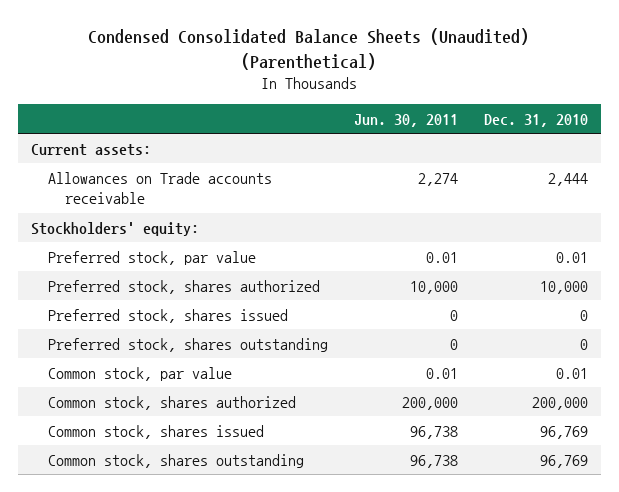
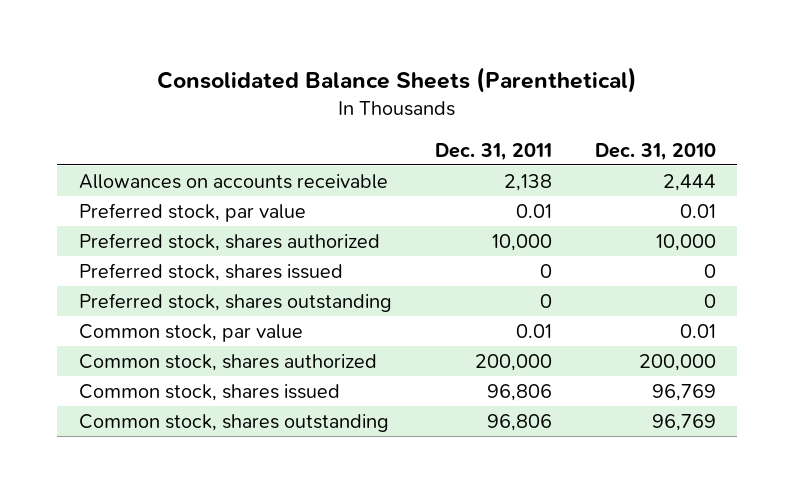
[88,28,530,70] Condensed Consolidated Balance Sheets (Unaudited) (Parenthetical) -> [157,67,638,94] Consolidated Balance Sheets (Parenthetical)
[353,113,458,127] Jun. 30, 2011 -> none
none -> [434,142,552,161] Dec. 31, 2011
[31,143,152,156] Current assets: -> none
[31,221,200,236] Stockholders' equity: -> none
[47,171,272,204] Allowances on Trade accounts receivable -> [78,173,388,189] Allowances on accounts receivable

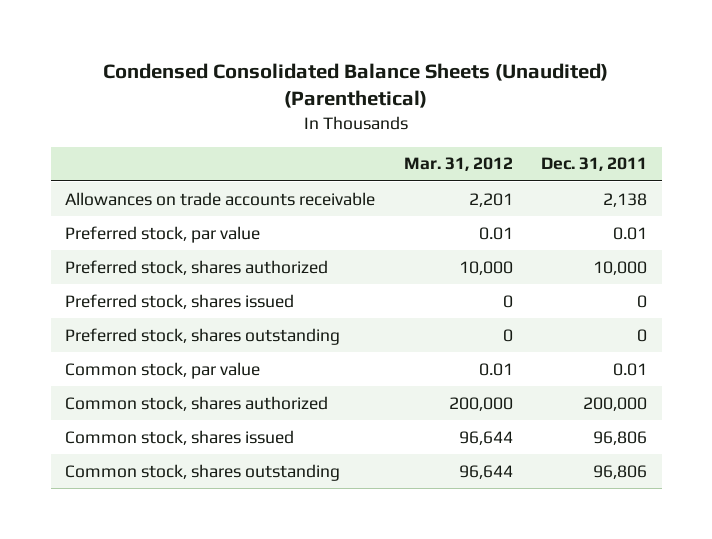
[157,67,638,94] Consolidated Balance Sheets (Parenthetical) -> [103,62,609,109] Condensed Consolidated Balance Sheets (Unaudited) (Parenthetical)
[594,142,716,161] Dec. 31, 2010 -> none
none -> [403,157,513,172] Mar. 31, 2012
[78,173,388,189] Allowances on accounts receivable -> [64,191,375,206] Allowances on trade accounts receivable

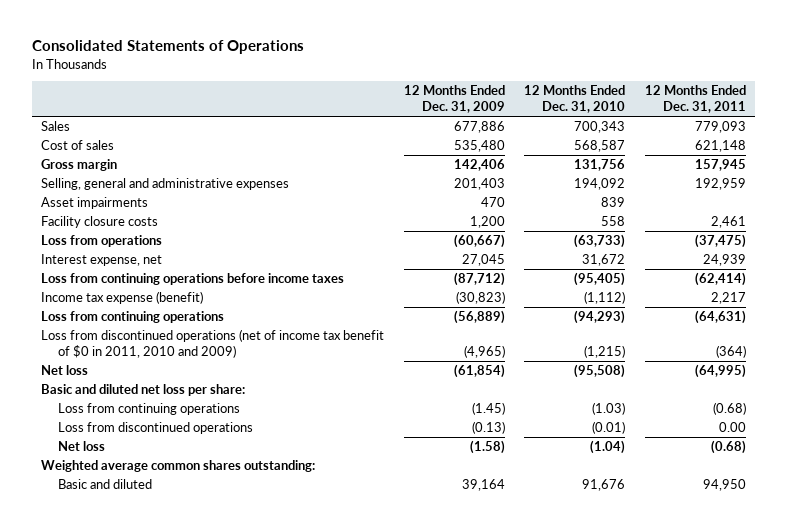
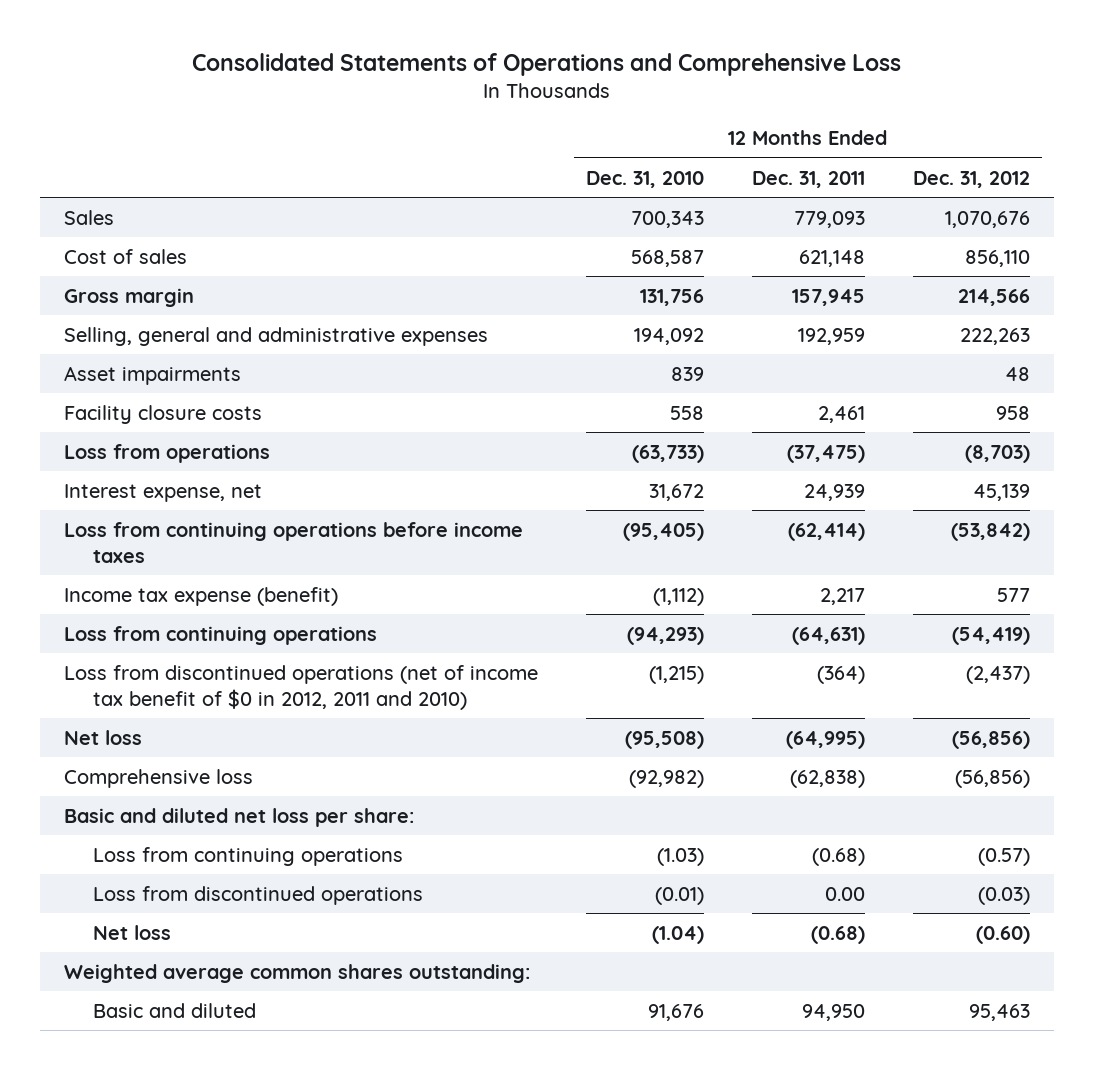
[31,40,304,55] Consolidated Statements of Operations -> [191,53,901,77] Consolidated Statements of Operations and Comprehensive Loss
[403,85,505,114] 12 Months Ended Dec. 31, 2009 -> none
none -> [912,170,1030,188] Dec. 31, 2012
[41,329,385,359] Loss from discontinued operations (net of income tax benefit of $0 in 2011, 2010 and 2009) -> [63,664,538,710] Loss from discontinued operations (net of income tax benefit of $0 in 2012, 2011 and 2010)
none -> [63,768,253,788] Comprehensive loss

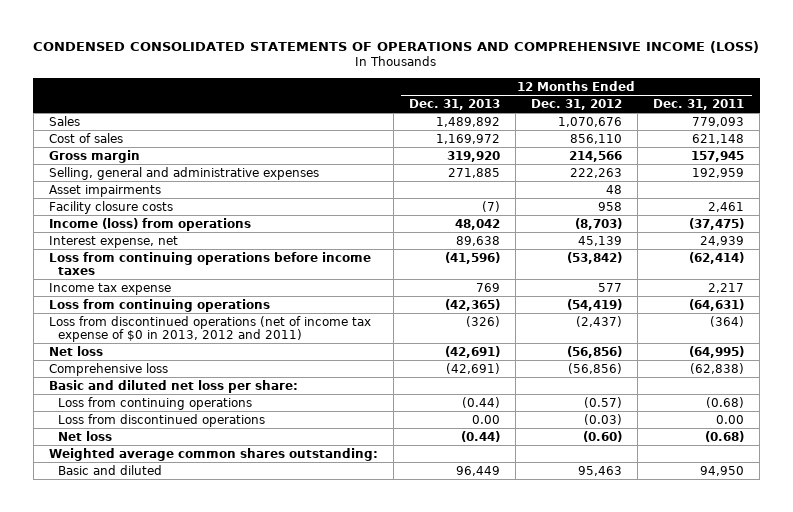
[191,53,901,77] Consolidated Statements of Operations and Comprehensive Loss -> [33,40,760,53] CONDENSED CONSOLIDATED STATEMENTS OF OPERATIONS AND COMPREHENSIVE INCOME (LOSS)
[585,170,704,188] Dec. 31, 2010 -> none
none -> [408,98,500,110] Dec. 31, 2013
[63,443,270,463] Loss from operations -> [48,217,251,231] Income (loss) from operations
[63,586,338,606] Income tax expense (benefit) -> [48,282,171,295] Income tax expense
[63,664,538,710] Loss from discontinued operations (net of income tax benefit of $0 in 2012, 2011 and 2010) -> [48,315,371,343] Loss from discontinued operations (net of income tax expense of $0 in 2013, 2012 and 2011)

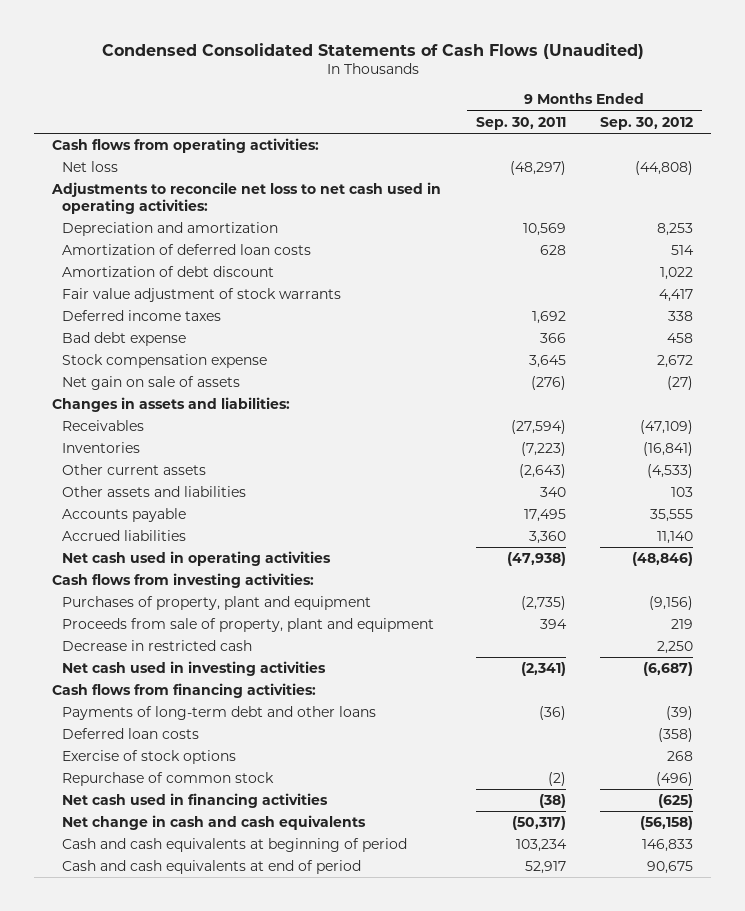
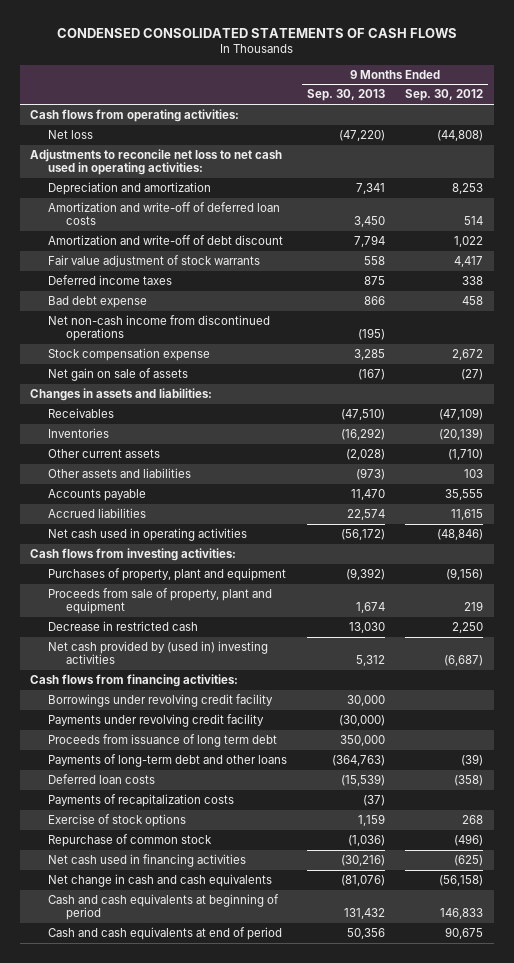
[101,42,644,59] Condensed Consolidated Statements of Cash Flows (Unaudited) -> [56,27,457,38] CONDENSED CONSOLIDATED STATEMENTS OF CASH FLOWS
[475,116,566,130] Sep. 30, 2011 -> none
none -> [307,89,386,102] Sep. 30, 2013
[62,244,312,256] Amortization of deferred loan costs -> [48,202,281,226] Amortization and write-off of deferred loan costs
[62,266,275,278] Amortization of debt discount -> [48,235,284,246] Amortization and write-off of debt discount
none -> [48,315,271,342] Net non-cash income from discontinued operations
[643,442,694,457] (16,841) -> [439,428,484,441] (20,139)
[647,464,694,479] (4,533) -> [448,449,484,461] (1,710)
[657,531,694,545] 11,140 -> [451,509,484,521] 11,615
[62,661,327,677] Net cash used in investing activities -> [48,641,269,665] Net cash provided by (used in) investing activities
none -> [48,694,274,708] Borrowings under revolving credit facility
none -> [48,714,265,728] Payments under revolving credit facility
none -> [48,734,278,748] Proceeds from issuance of long term debt
none -> [48,794,235,808] Payments of recapitalization costs

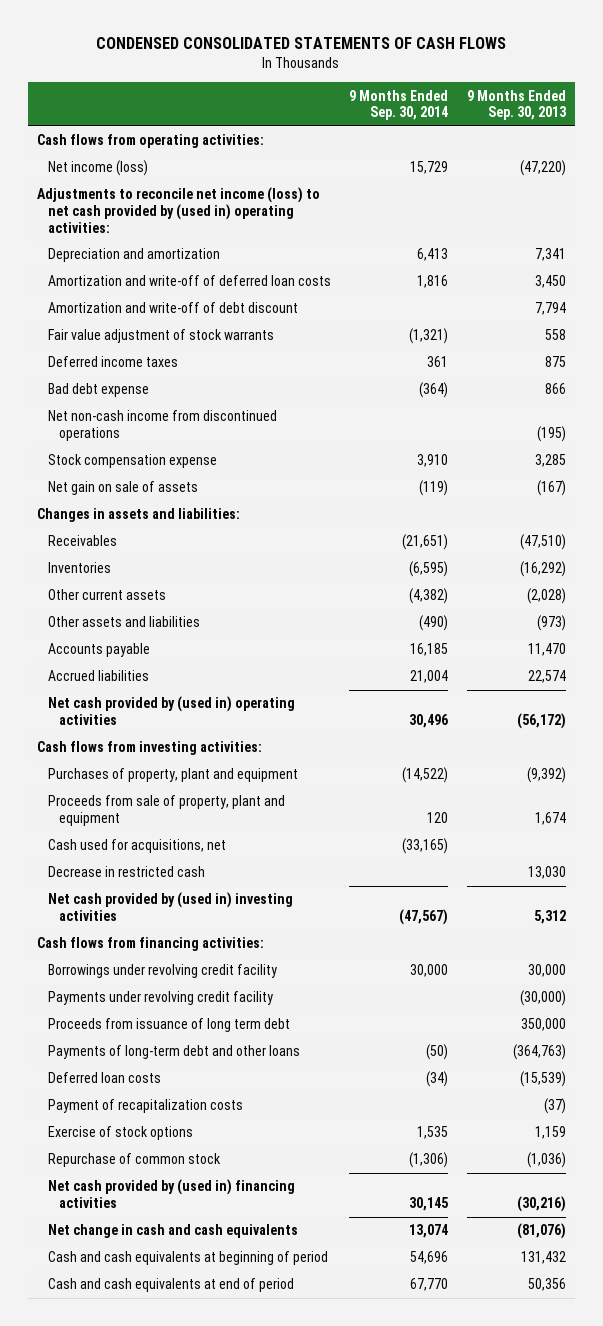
[405,89,484,102] Sep. 30, 2012 -> none
none -> [349,89,449,121] 9 Months Ended Sep. 30, 2014
[48,130,94,140] Net loss -> [48,160,149,177] Net income (loss)
[30,149,283,176] Adjustments to reconcile net loss to net cash used in operating activities: -> [36,187,320,233] Adjustments to reconcile net income (loss) to net cash provided by (used in) operating activities:
[48,528,248,542] Net cash used in operating activities -> [48,696,296,726] Net cash provided by (used in) operating activities
none -> [48,839,227,854] Cash used for acquisitions, net
[48,794,235,808] Payments of recapitalization costs -> [48,1099,244,1114] Payment of recapitalization costs
[48,854,247,868] Net cash used in financing activities -> [48,1179,296,1209] Net cash provided by (used in) financing activities

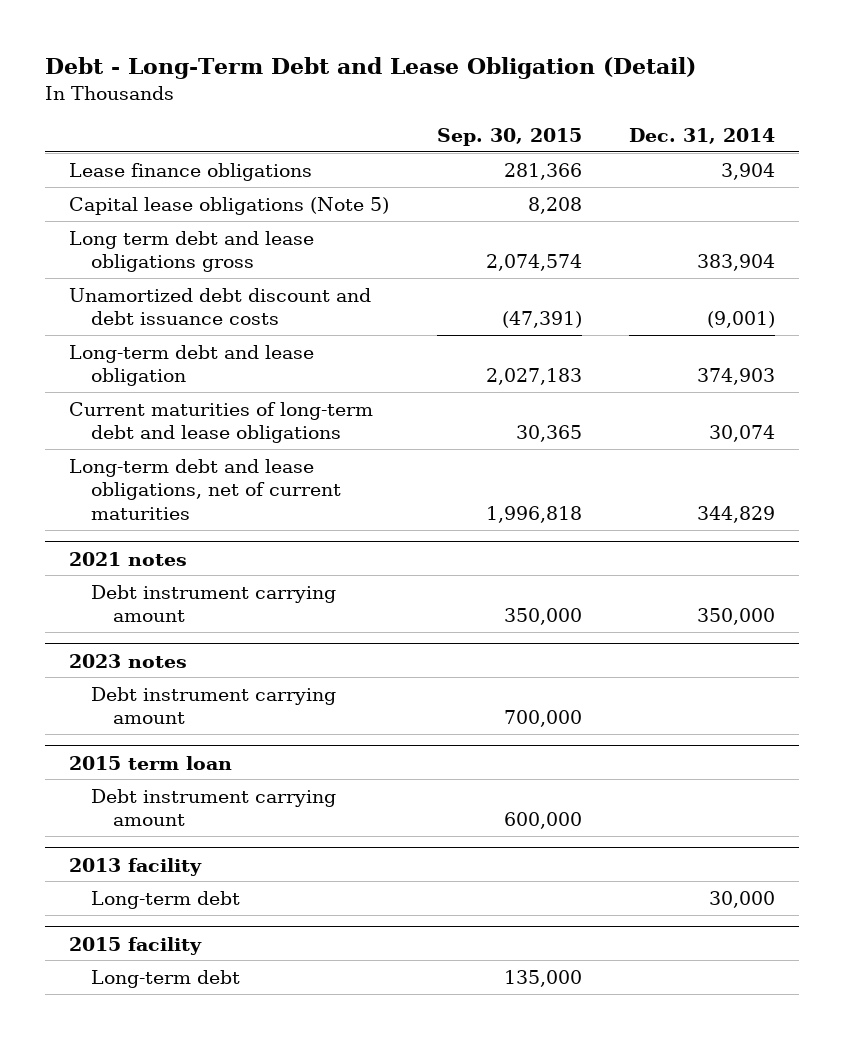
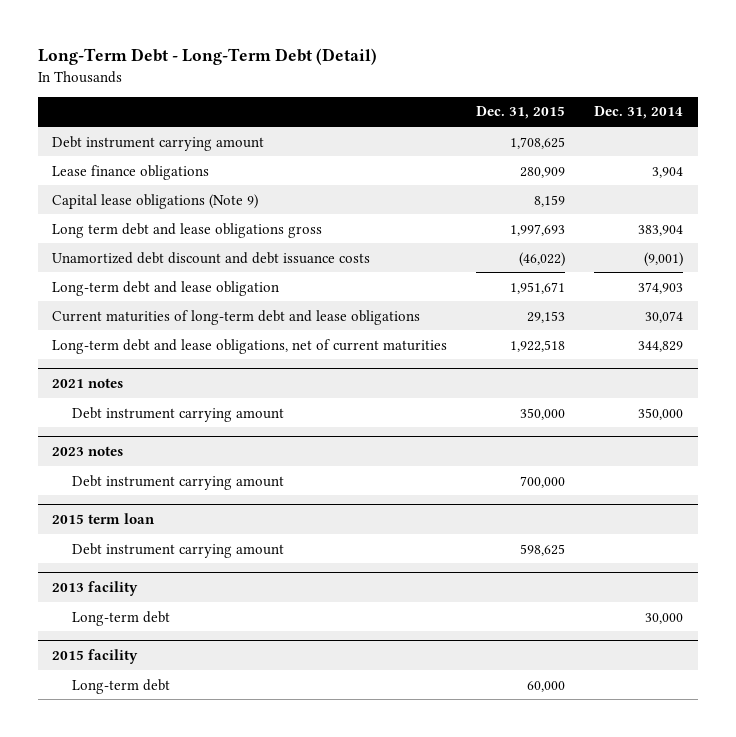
[45,57,697,80] Debt - Long-Term Debt and Lease Obligation (Detail) -> [37,48,377,66] Long-Term Debt - Long-Term Debt (Detail)
[436,127,582,146] Sep. 30, 2015 -> none
none -> [476,106,566,120] Dec. 31, 2015
none -> [52,135,265,151] Debt instrument carrying amount
[69,196,390,215] Capital lease obligations (Note 5) -> [52,193,259,209] Capital lease obligations (Note 9)

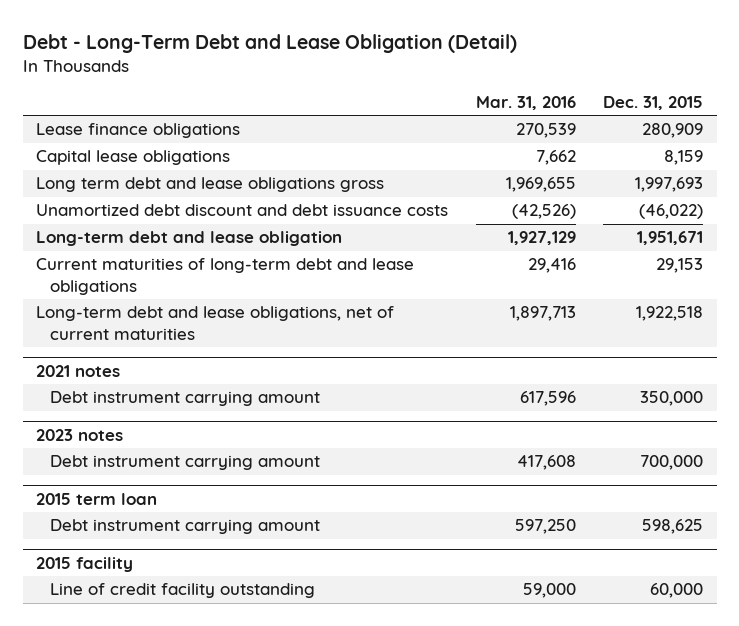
[37,48,377,66] Long-Term Debt - Long-Term Debt (Detail) -> [22,33,517,53] Debt - Long-Term Debt and Lease Obligation (Detail)
[594,106,684,120] Dec. 31, 2014 -> none
none -> [475,95,576,110] Mar. 31, 2016
[52,135,265,151] Debt instrument carrying amount -> none
[52,193,259,209] Capital lease obligations (Note 9) -> [36,150,231,166] Capital lease obligations
[52,581,139,597] 2013 facility -> none
[72,610,171,626] Long-term debt -> none
[72,678,171,694] Long-term debt -> none
none -> [49,583,315,599] Line of credit facility outstanding

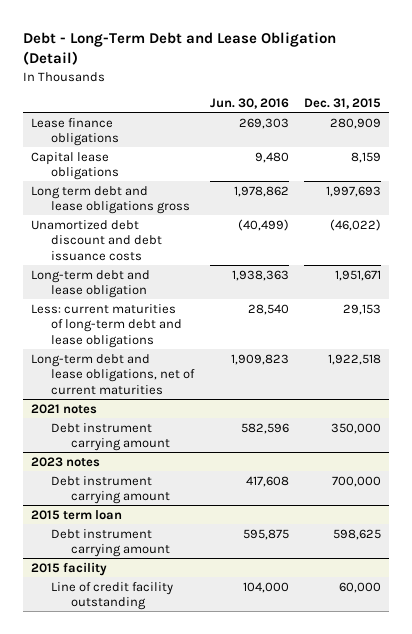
[475,95,576,110] Mar. 31, 2016 -> none
none -> [209,98,289,110] Jun. 30, 2016
[36,258,415,295] Current maturities of long-term debt and lease obligations -> [31,303,183,348] Less: current maturities of long-term debt and lease obligations

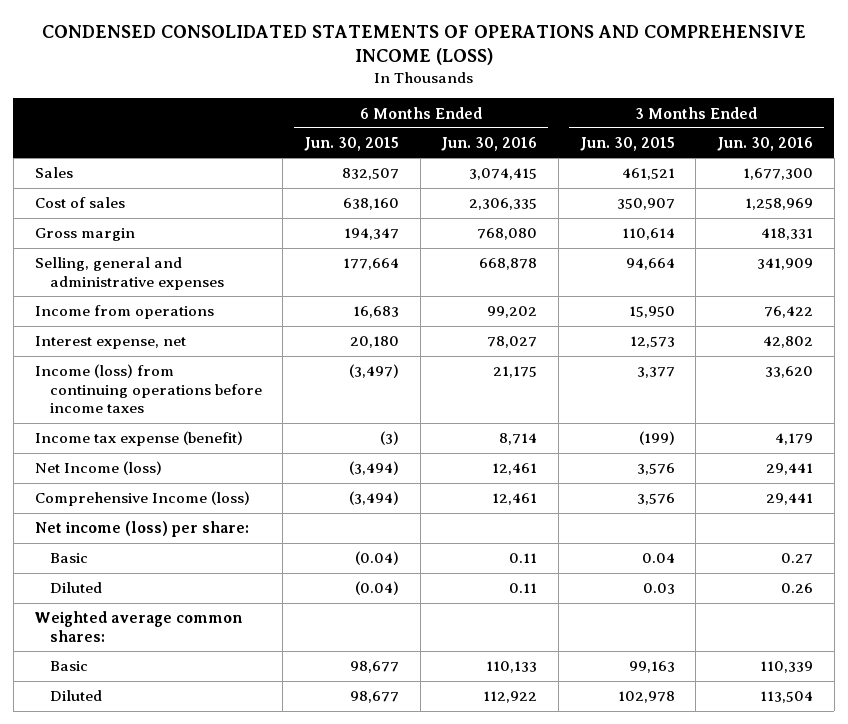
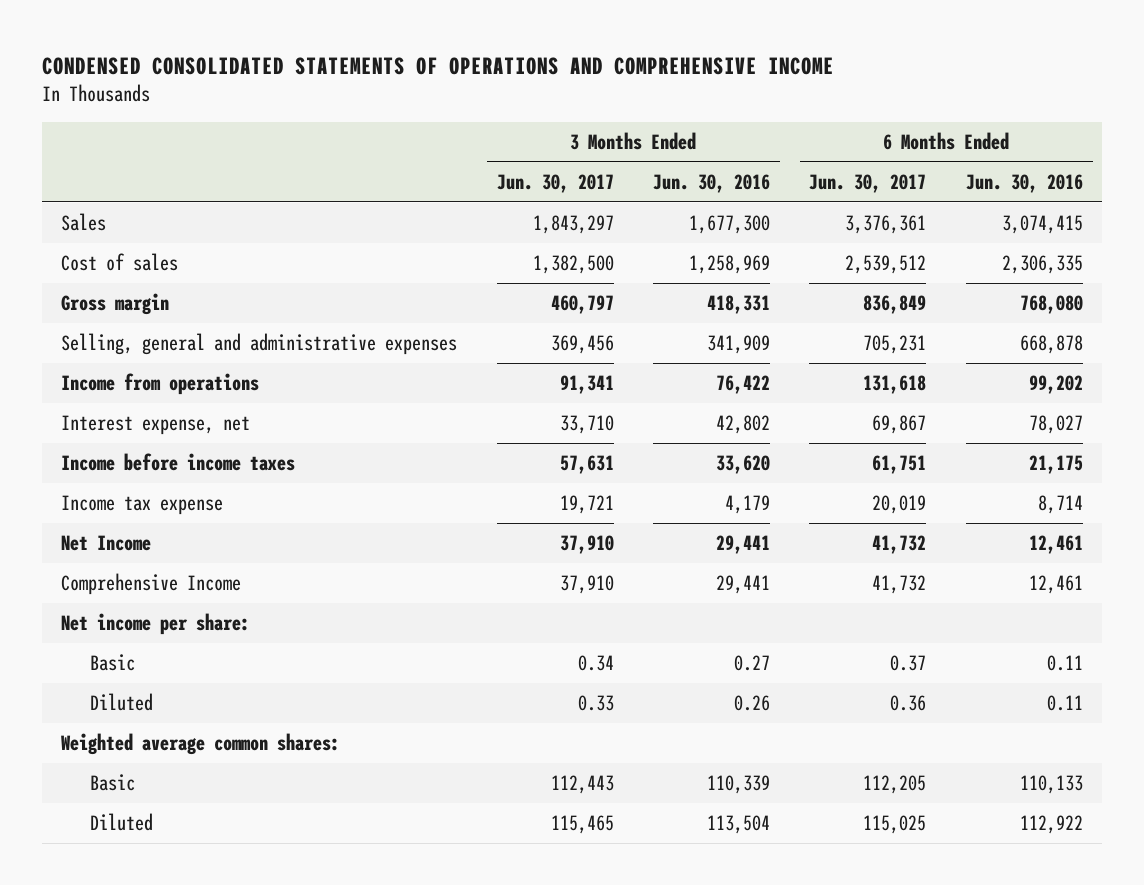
[41,24,806,65] CONDENSED CONSOLIDATED STATEMENTS OF OPERATIONS AND COMPREHENSIVE INCOME (LOSS) -> [41,56,834,75] CONDENSED CONSOLIDATED STATEMENTS OF OPERATIONS AND COMPREHENSIVE INCOME
[304,137,400,152] Jun. 30, 2015 -> none
[579,137,675,152] Jun. 30, 2015 -> none
none -> [496,174,614,194] Jun. 30, 2017
none -> [809,174,927,194] Jun. 30, 2017
[34,364,262,414] Income (loss) from continuing operations before income taxes -> [61,453,296,472] Income before income taxes
[34,431,243,447] Income tax expense (benefit) -> [61,495,224,516] Income tax expense
[34,461,162,476] Net Income (loss) -> [61,535,152,552] Net Income
[34,491,250,507] Comprehensive Income (loss) -> [61,573,242,596] Comprehensive Income
[34,521,249,538] Net income (loss) per share: -> [61,613,251,636] Net income per share:

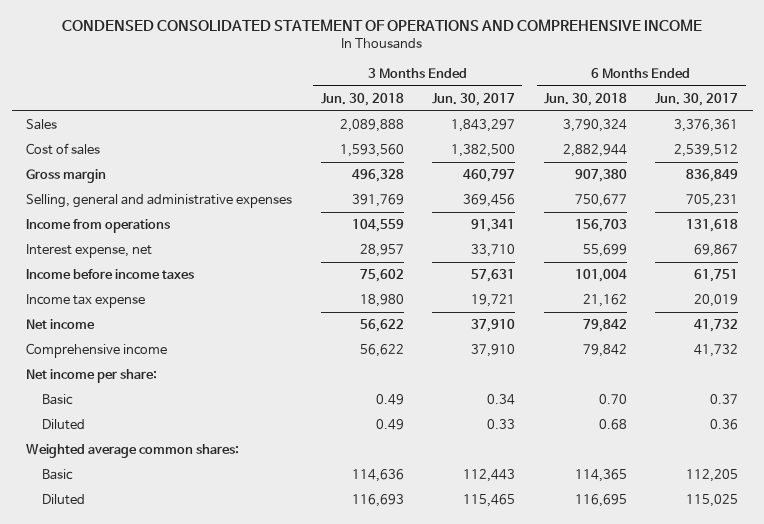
[41,56,834,75] CONDENSED CONSOLIDATED STATEMENTS OF OPERATIONS AND COMPREHENSIVE INCOME -> [62,19,703,32] CONDENSED CONSOLIDATED STATEMENT OF OPERATIONS AND COMPREHENSIVE INCOME
[653,174,771,194] Jun. 30, 2016 -> none
[965,174,1083,194] Jun. 30, 2016 -> none
none -> [320,92,404,106] Jun. 30, 2018
none -> [543,92,627,106] Jun. 30, 2018
[61,535,152,552] Net Income -> [26,319,96,330] Net income
[61,573,242,596] Comprehensive Income -> [26,343,168,359] Comprehensive income

